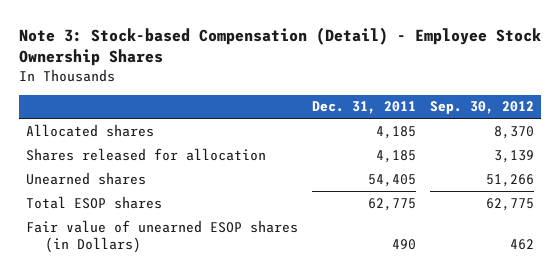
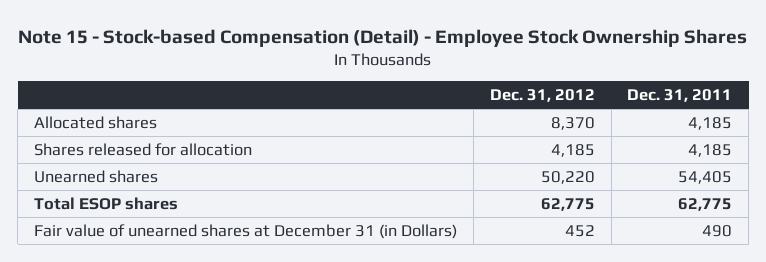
[19,26,542,67] Note 3: Stock-based Compensation (Detail) - Employee Stock Ownership Shares -> [18,28,748,47] Note 15 - Stock-based Compensation (Detail) - Employee Stock Ownership Shares
[430,101,535,115] Sep. 30, 2012 -> none
none -> [489,89,595,103] Dec. 31, 2012
[26,219,299,253] Fair value of unearned ESOP shares (in Dollars) -> [33,223,457,239] Fair value of unearned shares at December 31 (in Dollars)

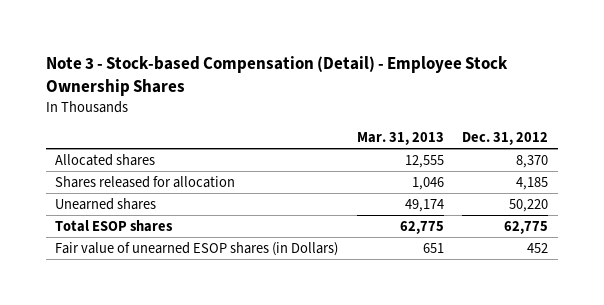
[18,28,748,47] Note 15 - Stock-based Compensation (Detail) - Employee Stock Ownership Shares -> [46,55,509,96] Note 3 - Stock-based Compensation (Detail) - Employee Stock Ownership Shares
[627,89,733,103] Dec. 31, 2011 -> none
none -> [356,132,444,146] Mar. 31, 2013
[33,223,457,239] Fair value of unearned shares at December 31 (in Dollars) -> [55,241,339,256] Fair value of unearned ESOP shares (in Dollars)

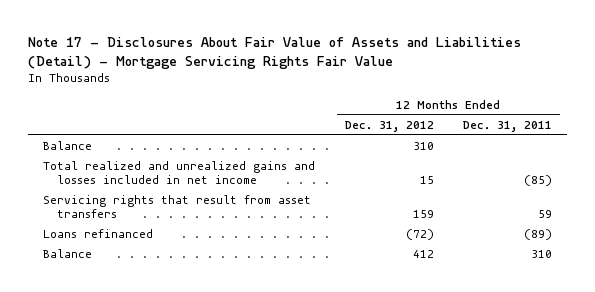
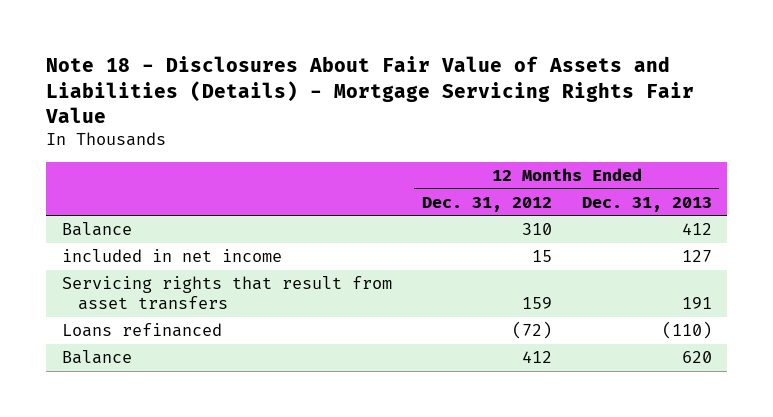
[28,37,522,70] Note 17 - Disclosures About Fair Value of Assets and Liabilities (Detail) - Mortgage Servicing Rights Fair Value -> [45,56,695,124] Note 18 - Disclosures About Fair Value of Assets and Liabilities (Details) - Mortgage Servicing Rights Fair Value
[463,120,553,132] Dec. 31, 2011 -> none
none -> [581,196,712,212] Dec. 31, 2013
[43,161,316,185] Total realized and unrealized gains and losses included in net income -> [61,249,282,263] included in net income

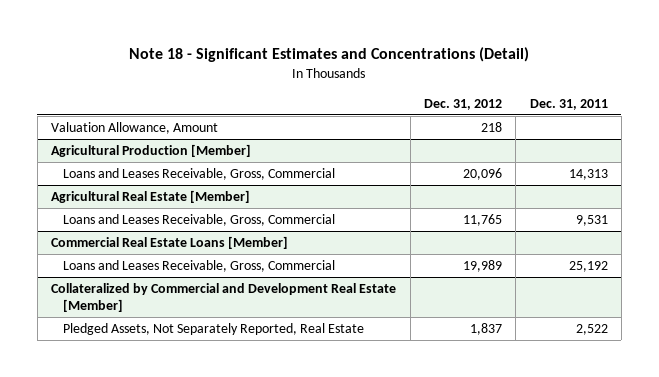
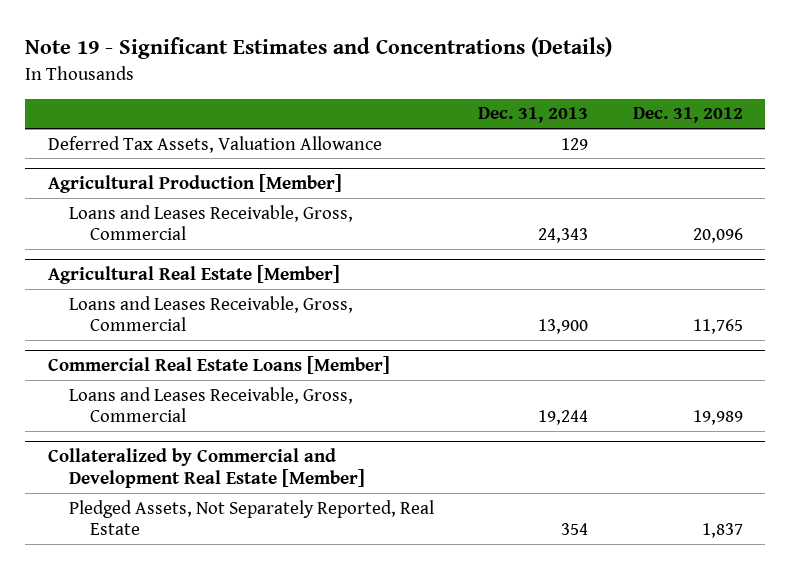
[129,47,530,63] Note 18 - Significant Estimates and Concentrations (Detail) -> [25,37,613,60] Note 19 - Significant Estimates and Concentrations (Details)
[529,98,608,110] Dec. 31, 2011 -> none
none -> [478,107,589,124] Dec. 31, 2013
[51,121,219,134] Valuation Allowance, Amount -> none
none -> [47,135,382,153] Deferred Tax Assets, Valuation Allowance

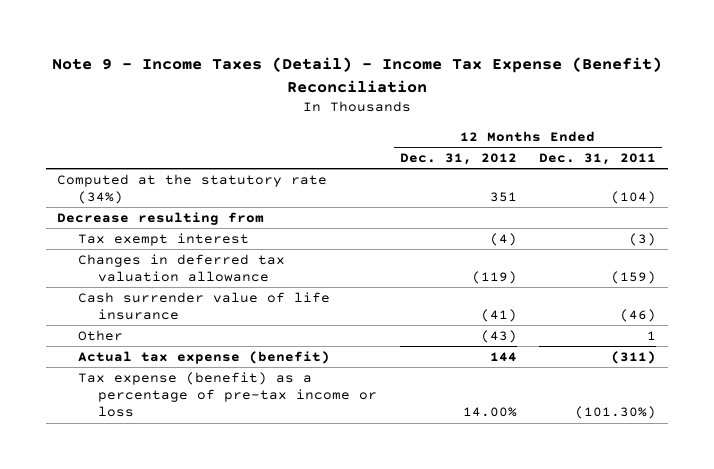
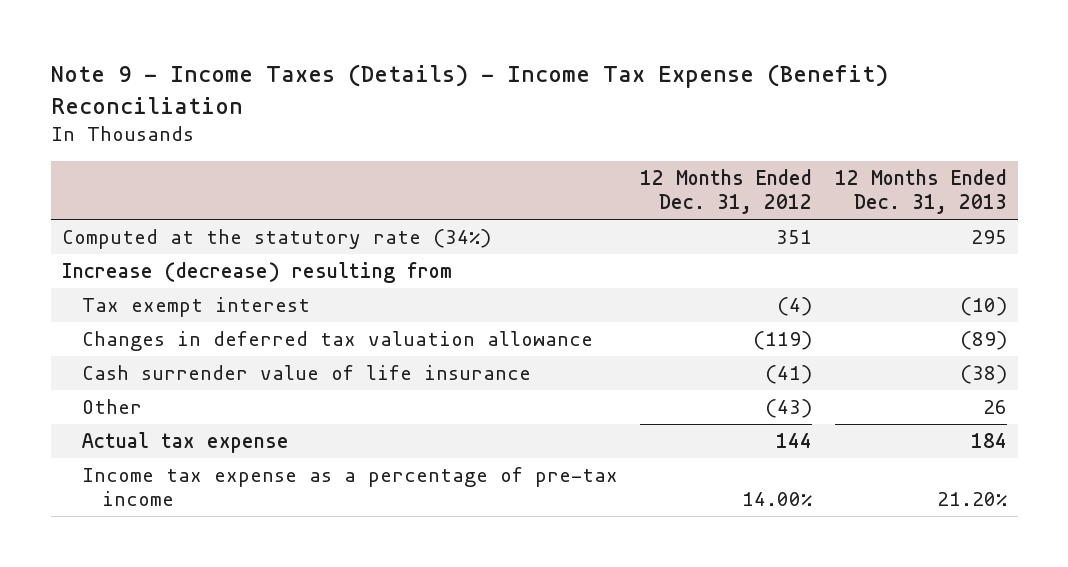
[51,56,662,93] Note 9 - Income Taxes (Detail) - Income Tax Expense (Benefit) Reconciliation -> [50,64,888,114] Note 9 - Income Taxes (Details) - Income Tax Expense (Benefit) Reconciliation
[539,152,657,165] Dec. 31, 2011 -> none
none -> [834,169,1007,214] 12 Months Ended Dec. 31, 2013
[57,211,265,225] Decrease resulting from -> [61,262,452,284] Increase (decrease) resulting from
[77,350,330,364] Actual tax expense (benefit) -> [82,432,290,454] Actual tax expense
[77,371,378,418] Tax expense (benefit) as a percentage of pre-tax income or loss -> [82,467,619,506] Income tax expense as a percentage of pre-tax income

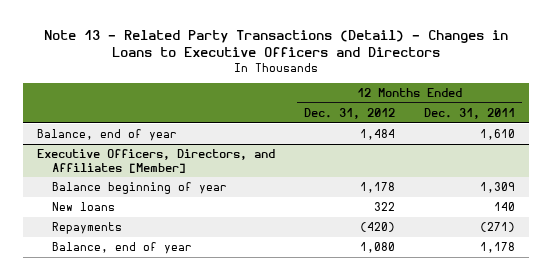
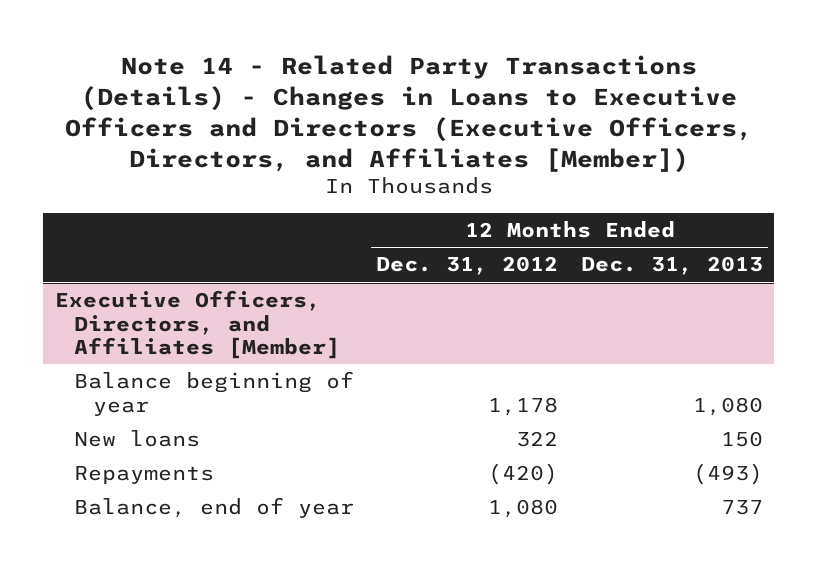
[44,29,509,57] Note 13 - Related Party Transactions (Detail) - Changes in Loans to Executive Officers and Directors -> [64,55,753,173] Note 14 - Related Party Transactions (Details) - Changes in Loans to Executive Officers and Directors (Executive Officers, Directors, and Affiliates [Member])
[423,107,515,119] Dec. 31, 2011 -> none
none -> [580,256,763,276] Dec. 31, 2013
[37,129,178,142] Balance, end of year -> none

